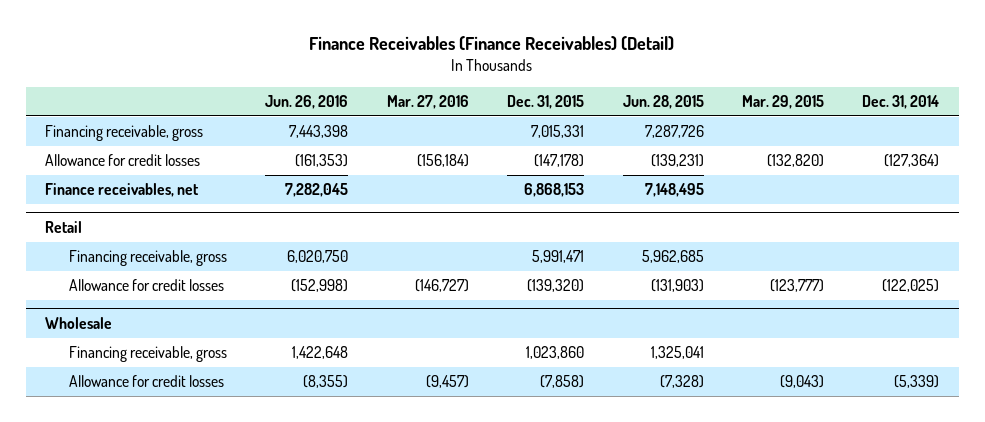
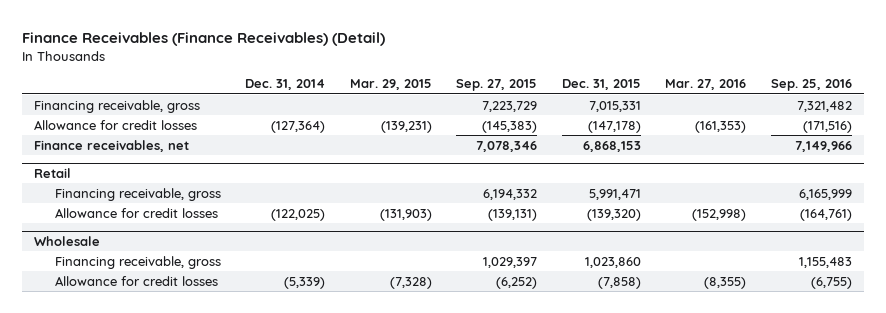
[265,94,349,109] Jun. 26, 2016 -> none
[622,94,704,109] Jun. 28, 2015 -> none
none -> [456,79,538,92] Sep. 27, 2015
none -> [770,79,852,92] Sep. 25, 2016
[416,154,469,168] (156,184) -> [695,120,747,133] (161,353)
[766,154,824,168] (132,820) -> [380,120,432,133] (139,231)
[414,279,469,293] (146,727) -> [692,208,747,221] (152,998)
[769,279,824,293] (123,777) -> [379,208,432,221] (131,903)
[425,375,469,389] (9,457) -> [704,276,747,289] (8,355)
[779,375,824,389] (9,043) -> [389,276,432,289] (7,328)

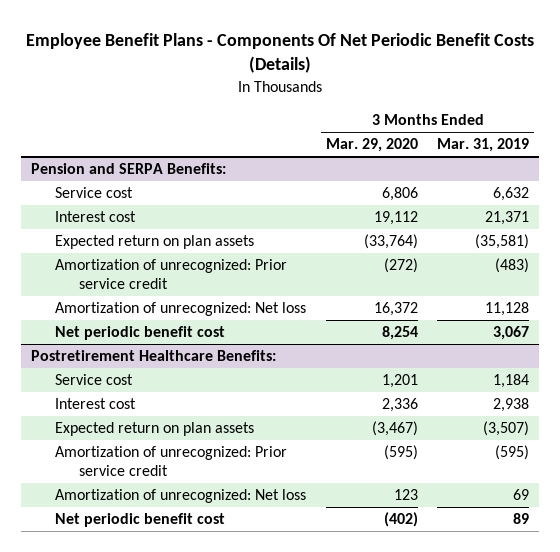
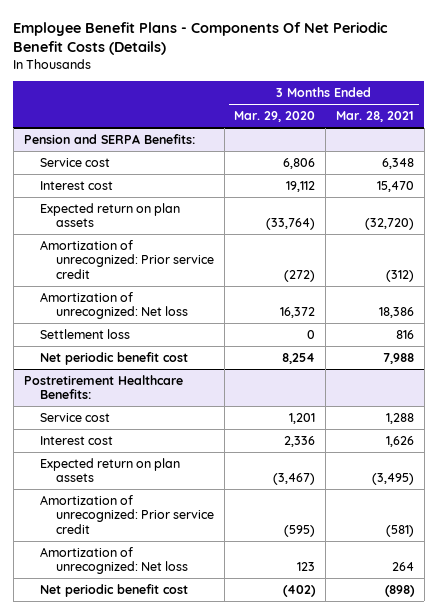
[437,138,530,153] Mar. 31, 2019 -> none
none -> [335,111,414,123] Mar. 28, 2021
none -> [39,328,130,339] Settlement loss

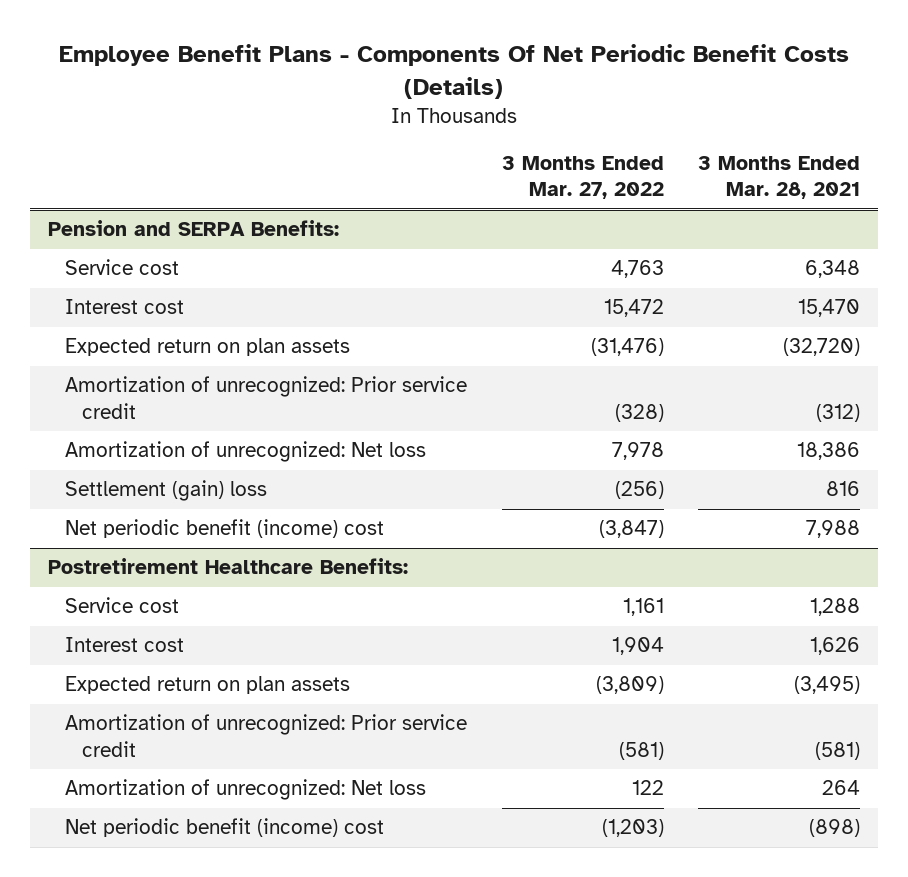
[234,111,316,123] Mar. 29, 2020 -> none
none -> [501,155,664,200] 3 Months Ended Mar. 27, 2022
[39,328,130,339] Settlement loss -> [64,480,267,502] Settlement (gain) loss
[39,351,188,365] Net periodic benefit cost -> [64,519,384,539] Net periodic benefit (income) cost
[39,583,188,597] Net periodic benefit cost -> [64,818,384,838] Net periodic benefit (income) cost

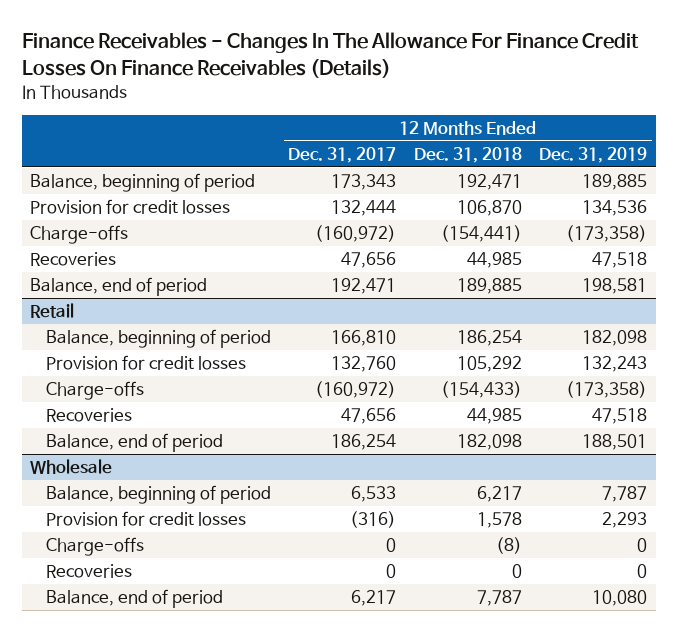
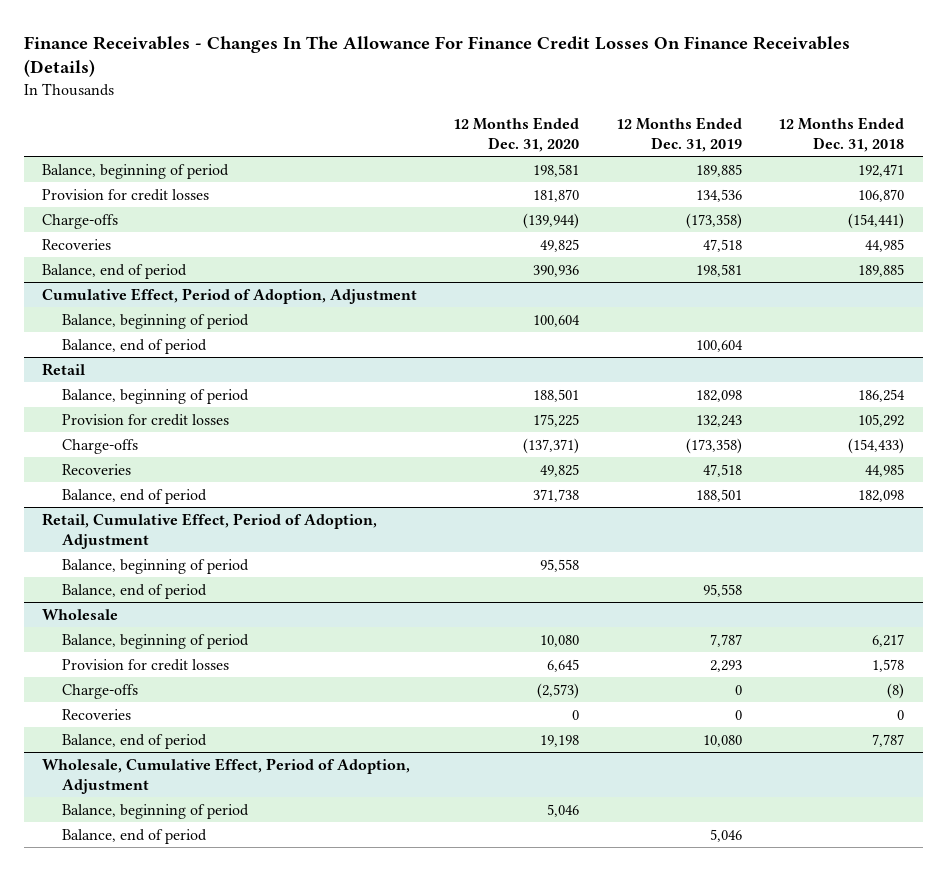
[288,146,397,163] Dec. 31, 2017 -> none
none -> [453,116,580,152] 12 Months Ended Dec. 31, 2020
none -> [42,287,418,304] Cumulative Effect, Period of Adoption, Adjustment
none -> [62,313,250,329] Balance, beginning of period
none -> [62,338,208,354] Balance, end of period
none -> [42,512,378,549] Retail, Cumulative Effect, Period of Adoption, Adjustment
none -> [62,558,250,574] Balance, beginning of period
none -> [62,583,208,599] Balance, end of period
none -> [42,757,411,794] Wholesale, Cumulative Effect, Period of Adoption, Adjustment
none -> [62,803,250,819] Balance, beginning of period
none -> [62,828,208,844] Balance, end of period

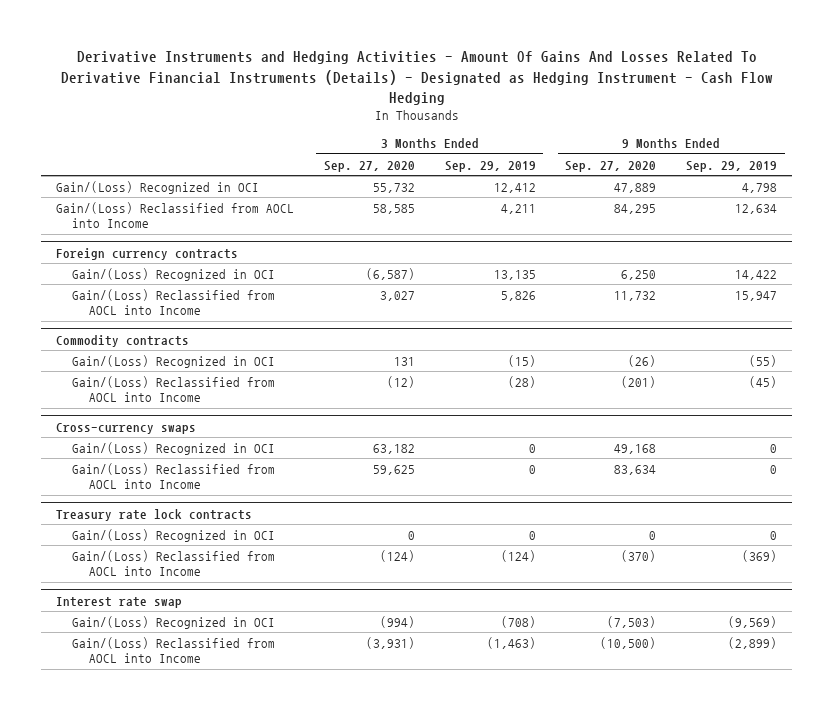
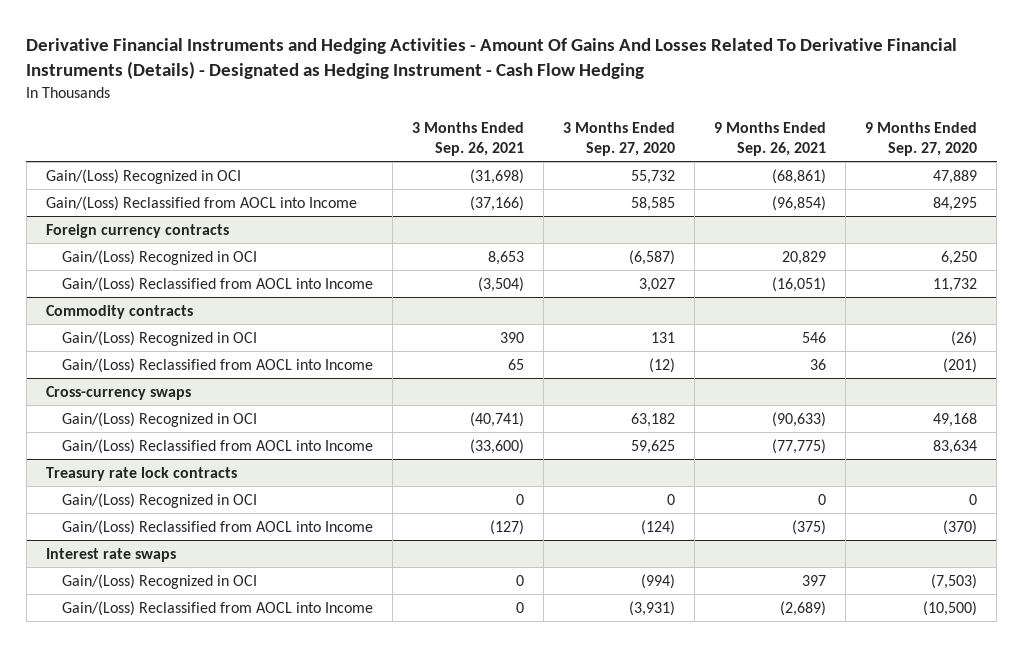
[60,51,773,105] Derivative Instruments and Hedging Activities - Amount Of Gains And Losses Related To Derivative Financial Instruments (Details) - Designated as Hedging Instrument - Cash Flow Hedging -> [26,38,958,80] Derivative Financial Instruments and Hedging Activities - Amount Of Gains And Losses Related To Derivative Financial Instruments (Details) - Designated as Hedging Instrument - Cash Flow Hedging
[444,160,536,172] Sep. 29, 2019 -> none
[686,160,778,172] Sep. 29, 2019 -> none
none -> [411,122,524,156] 3 Months Ended Sep. 26, 2021
none -> [714,122,827,156] 9 Months Ended Sep. 26, 2021
[56,596,183,608] Interest rate swap -> [45,547,176,562] Interest rate swaps

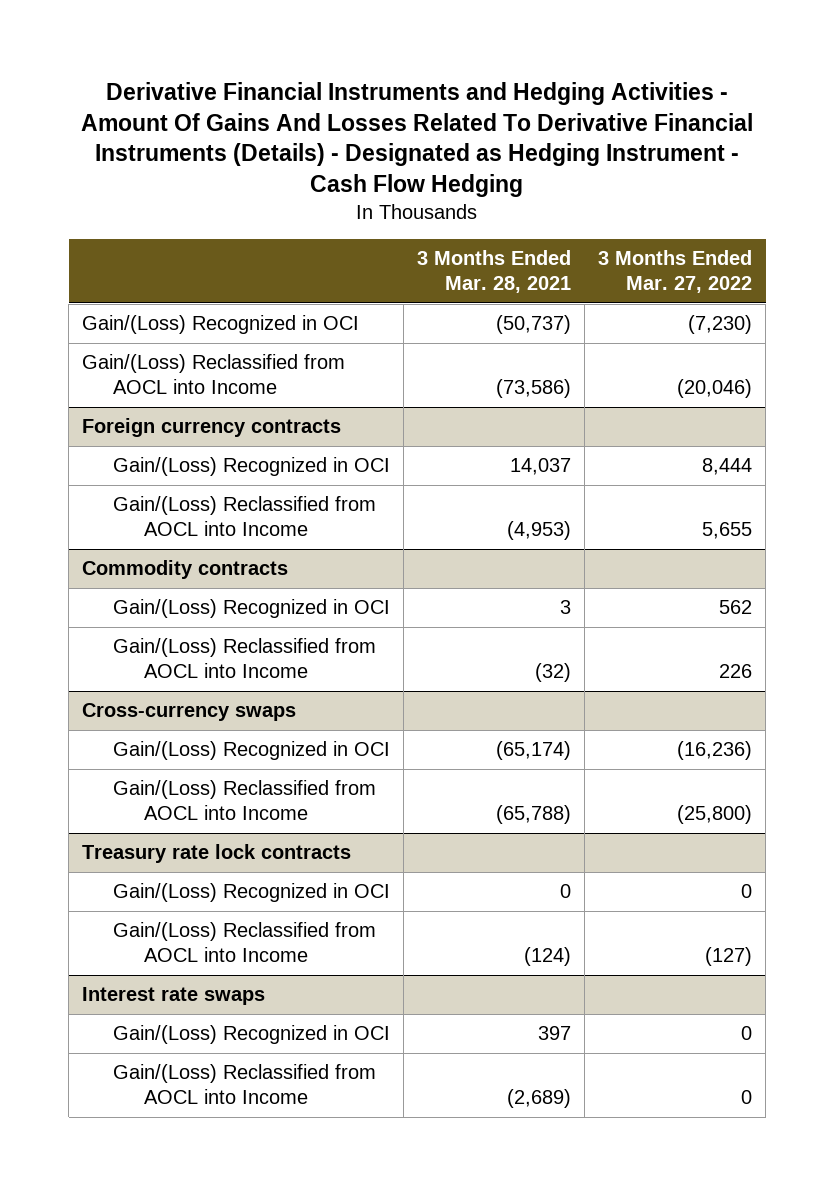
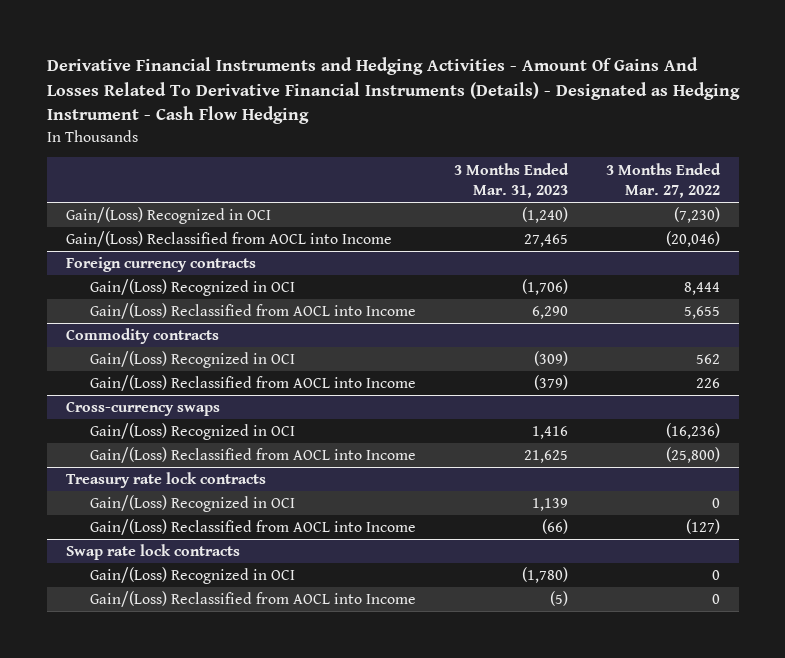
[417,250,572,294] 3 Months Ended Mar. 28, 2021 -> none
none -> [453,162,569,198] 3 Months Ended Mar. 31, 2023
[82,987,266,1006] Interest rate swaps -> [65,544,240,561] Swap rate lock contracts

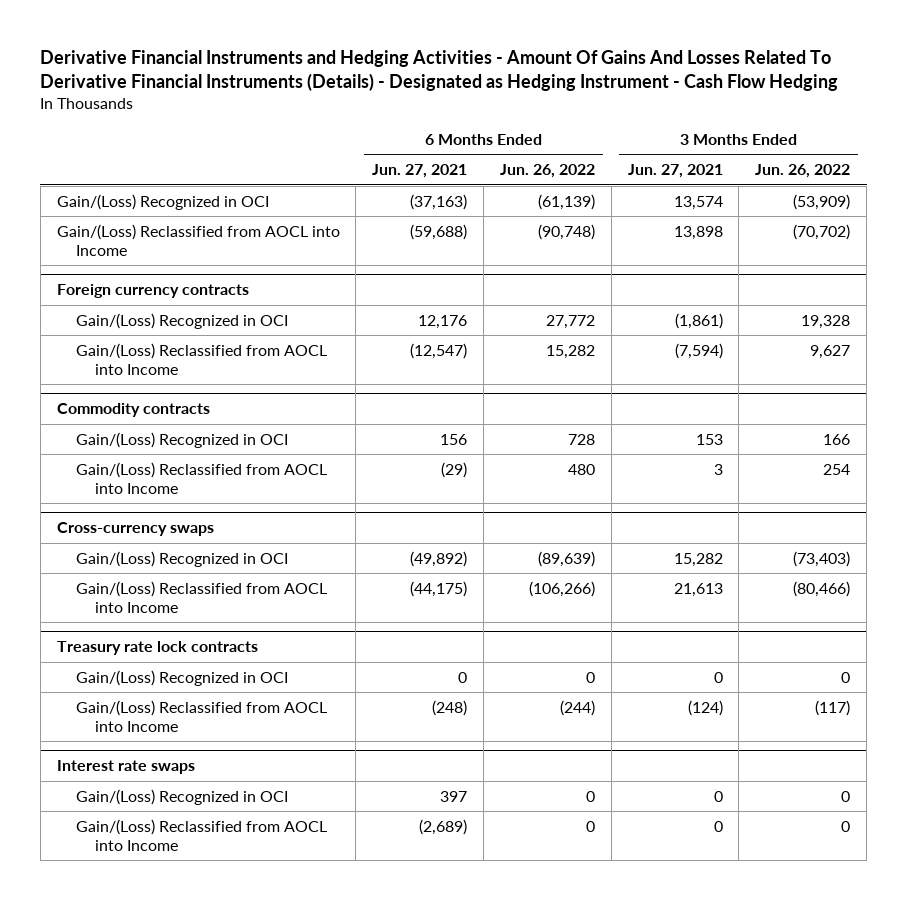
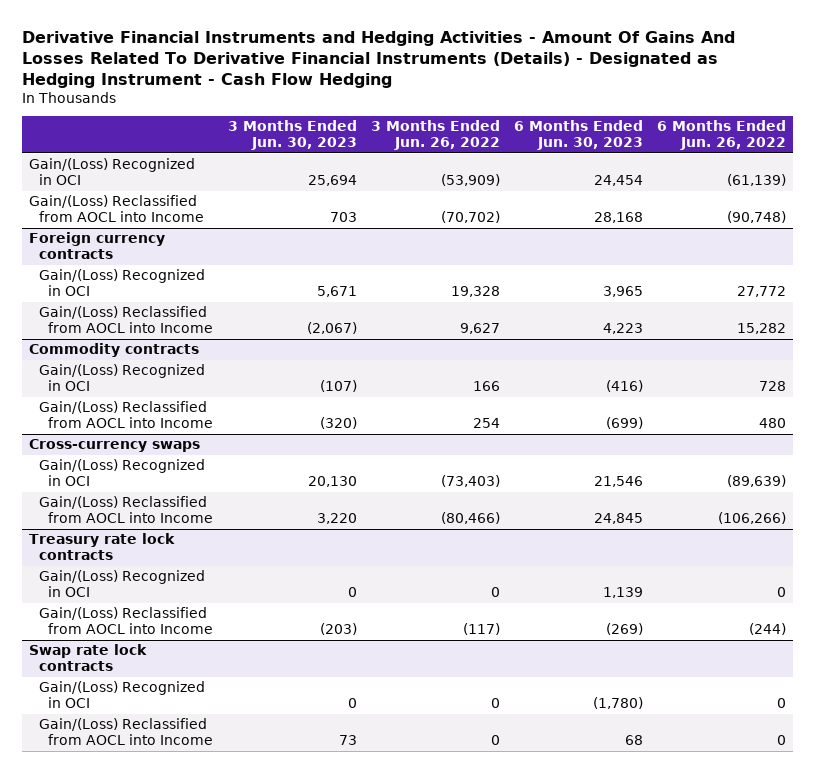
[372,164,468,179] Jun. 27, 2021 -> none
[627,164,723,179] Jun. 27, 2021 -> none
none -> [227,120,357,151] 3 Months Ended Jun. 30, 2023
none -> [514,120,644,151] 6 Months Ended Jun. 30, 2023
[56,760,195,775] Interest rate swaps -> [29,644,148,672] Swap rate lock contracts

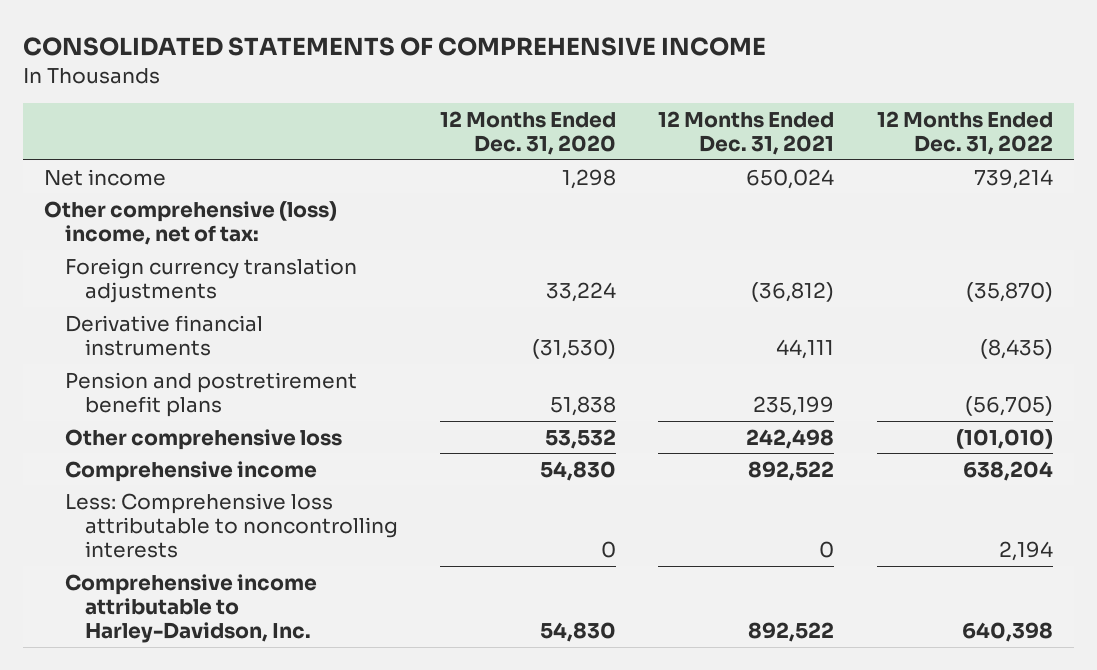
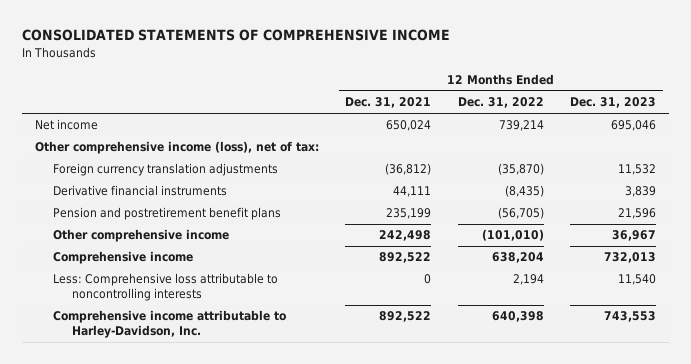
[440,110,617,156] 12 Months Ended Dec. 31, 2020 -> none
none -> [570,97,657,109] Dec. 31, 2023
[44,200,338,246] Other comprehensive (loss) income, net of tax: -> [34,141,319,155] Other comprehensive income (loss), net of tax:
[64,428,342,450] Other comprehensive loss -> [53,229,230,243] Other comprehensive income

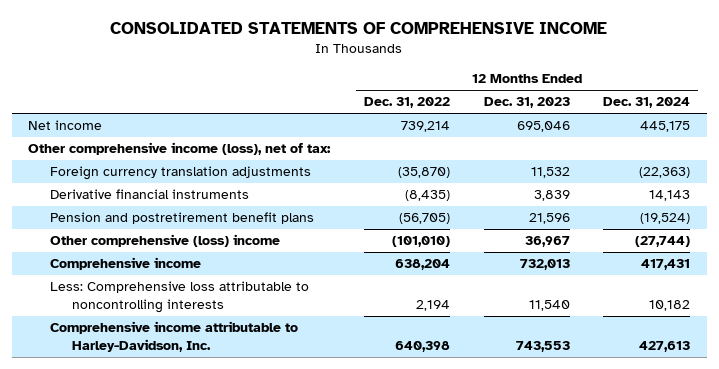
[345,97,432,109] Dec. 31, 2021 -> none
none -> [603,97,691,109] Dec. 31, 2024
[53,229,230,243] Other comprehensive income -> [50,234,281,248] Other comprehensive (loss) income

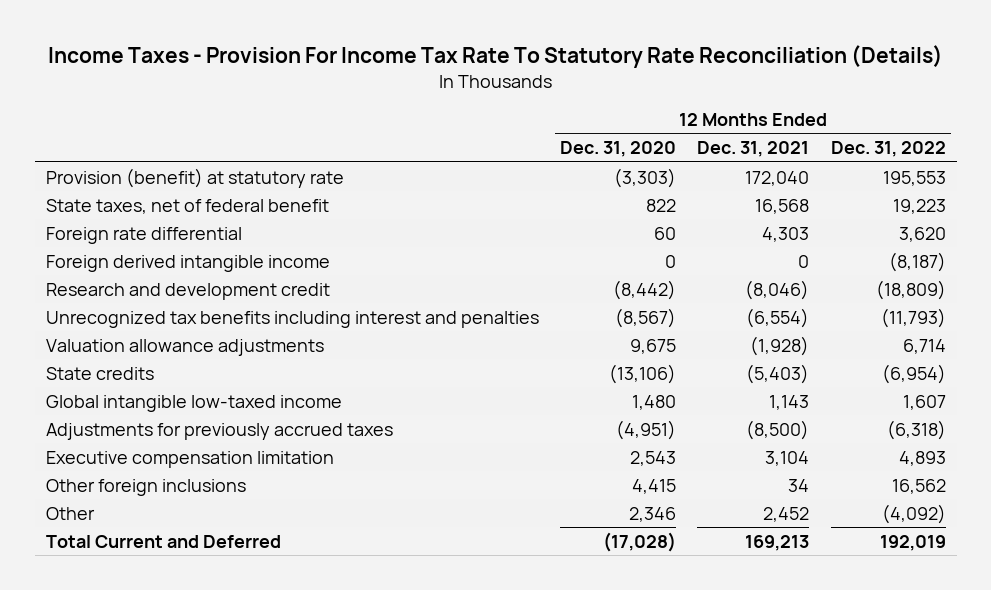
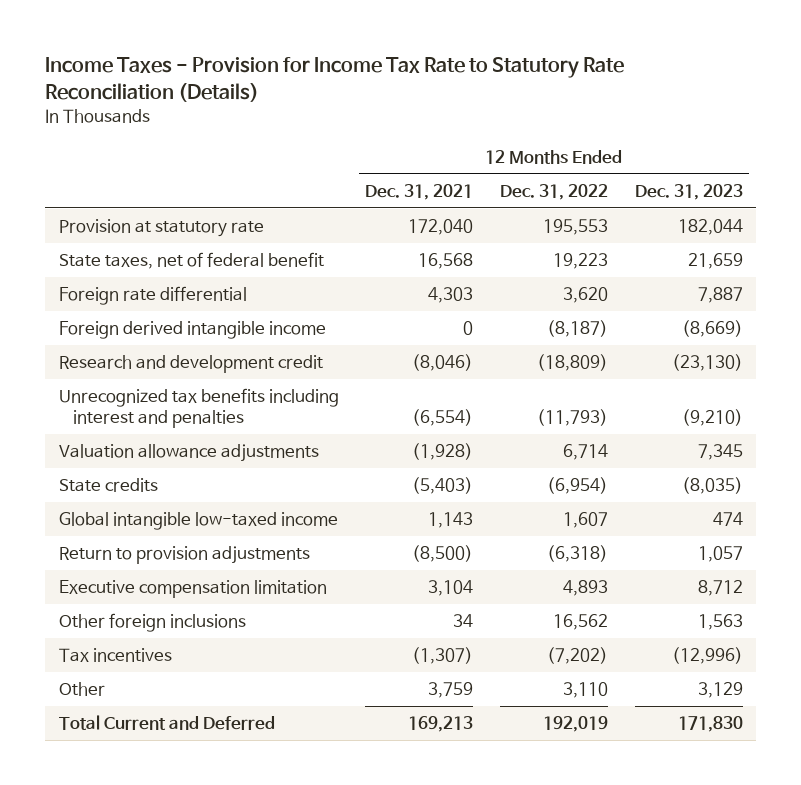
[47,45,943,69] Income Taxes - Provision For Income Tax Rate To Statutory Rate Reconciliation (Details) -> [45,57,625,102] Income Taxes - Provision for Income Tax Rate to Statutory Rate Reconciliation (Details)
[560,141,677,158] Dec. 31, 2020 -> none
none -> [634,183,743,200] Dec. 31, 2023
[45,167,344,188] Provision (benefit) at statutory rate -> [58,219,264,238] Provision at statutory rate
[45,422,393,440] Adjustments for previously accrued taxes -> [58,546,310,565] Return to provision adjustments
none -> [58,648,172,663] Tax incentives
[763,506,810,522] 2,452 -> [428,682,474,699] 3,759
[881,503,946,524] (4,092) -> [562,682,608,699] 3,110

